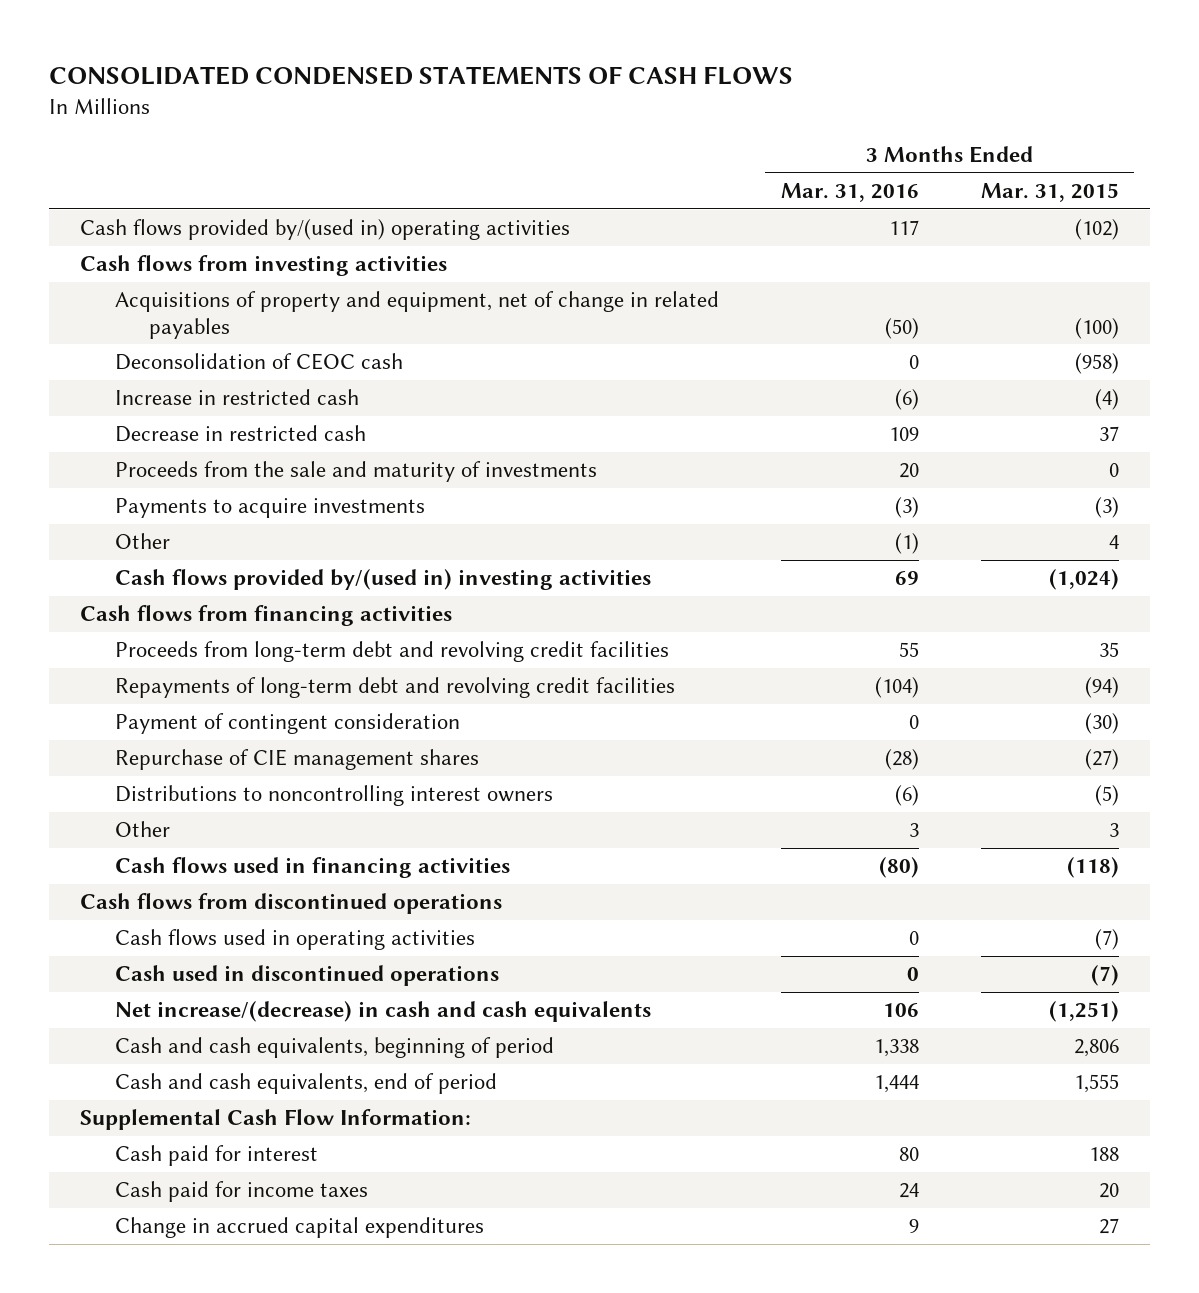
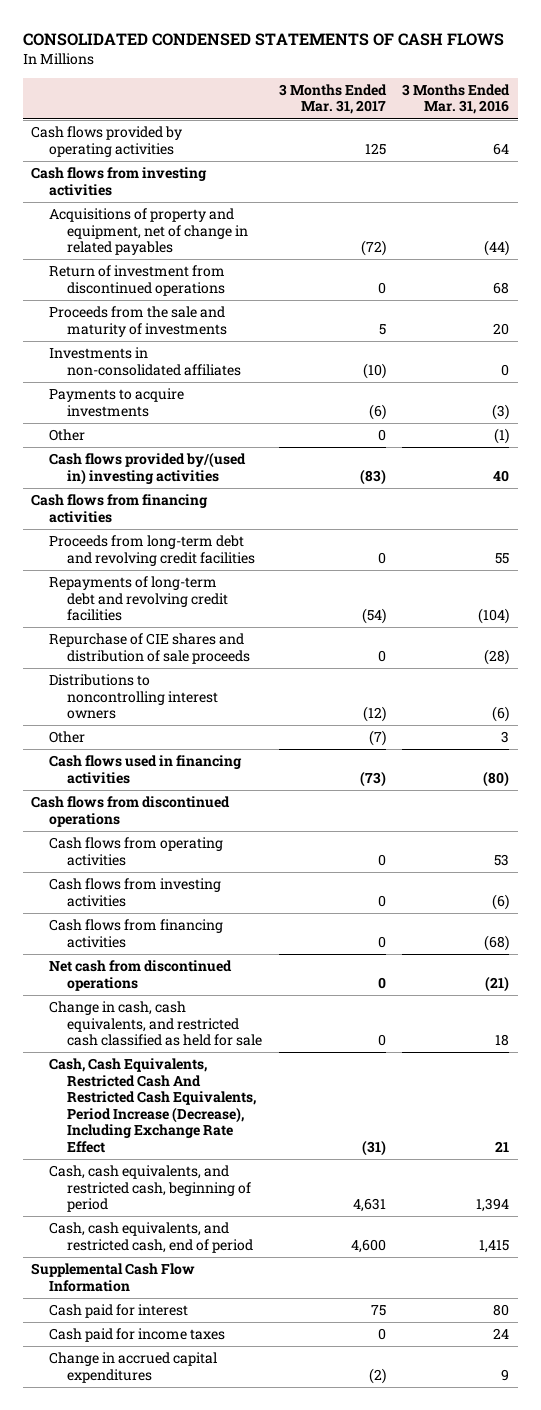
[980,182,1119,202] Mar. 31, 2015 -> none
none -> [278,83,387,115] 3 Months Ended Mar. 31, 2017
[80,219,571,241] Cash flows provided by/(used in) operating activities -> [31,126,183,157] Cash flows provided by operating activities
[888,220,919,236] 117 -> [493,142,510,155] 64
[114,353,403,371] Deconsolidation of CEOC cash -> none
[114,389,359,406] Increase in restricted cash -> none
[114,425,366,443] Decrease in restricted cash -> none
[884,317,919,339] (50) -> [484,240,510,257] (44)
none -> [49,265,226,296] Return of investment from discontinued operations
none -> [49,347,242,376] Investments in non-consolidated affiliates
[894,571,919,586] 69 -> [493,469,510,482] 40
[114,713,460,735] Payment of contingent consideration -> none
[114,749,479,771] Repurchase of CIE management shares -> [49,633,251,664] Repurchase of CIE shares and distribution of sale proceeds
[114,1001,651,1023] Net increase/(decrease) in cash and cash equivalents -> none
[114,929,475,951] Cash flows used in operating activities -> [49,837,224,866] Cash flows from operating activities
[908,931,919,946] 0 -> [494,853,510,866] 53
none -> [49,878,222,907] Cash flows from investing activities
none -> [49,919,224,948] Cash flows from financing activities
[114,965,499,987] Cash used in discontinued operations -> [49,960,233,991] Net cash from discontinued operations
[906,967,919,982] 0 -> [485,975,510,992] (21)
none -> [49,1001,263,1047] Change in cash, cash equivalents, and restricted cash classified as held for sale
none -> [49,1058,257,1153] Cash, Cash Equivalents, Restricted Cash And Restricted Cash Equivalents, Period Increase (Decrease), Including Exchange Rate Effect
[114,1037,554,1059] Cash and cash equivalents, beginning of period -> [49,1165,252,1213] Cash, cash equivalents, and restricted cash, beginning of period
[873,1039,919,1058] 1,338 -> [476,1198,510,1213] 1,394
[114,1073,497,1095] Cash and cash equivalents, end of period -> [49,1222,254,1253] Cash, cash equivalents, and restricted cash, end of period
[873,1075,919,1094] 1,444 -> [479,1239,510,1253] 1,415
[80,1109,472,1131] Supplemental Cash Flow Information: -> [31,1263,196,1292] Supplemental Cash Flow Information

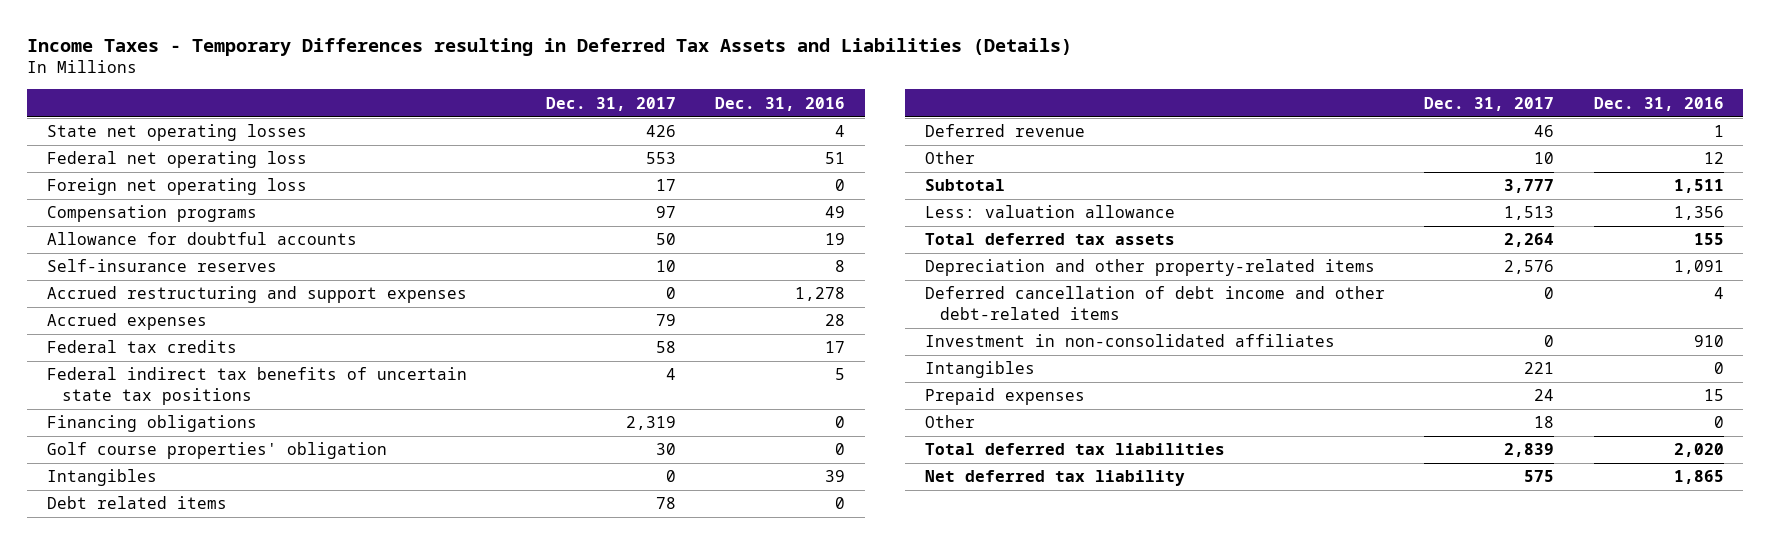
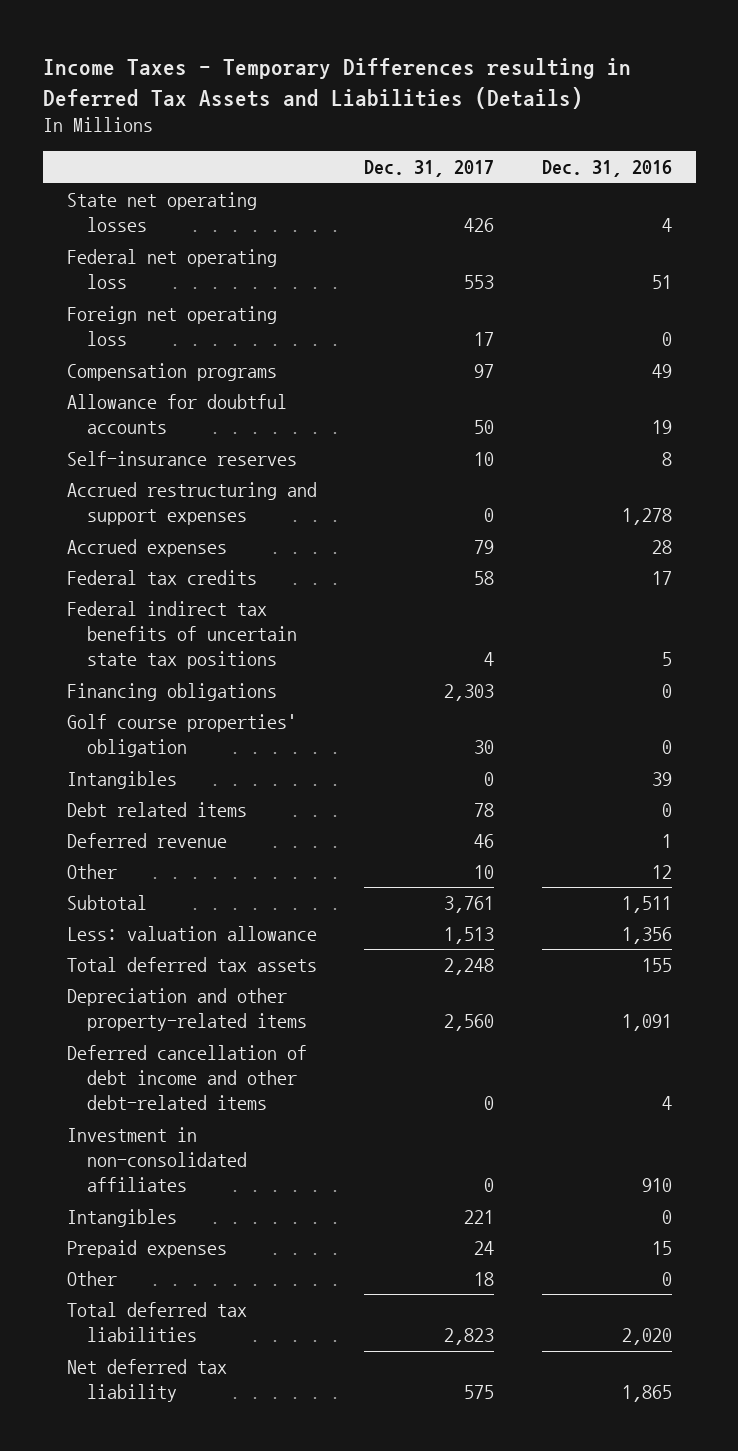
[626,416,677,431] 2,319 -> [444,684,495,702] 2,303
[1504,179,1555,194] 3,777 -> [444,896,495,914] 3,761
[1504,233,1555,248] 2,264 -> [444,958,495,976] 2,248
[1504,260,1555,275] 2,576 -> [444,1014,495,1032] 2,560
[1504,443,1555,458] 2,839 -> [444,1328,495,1346] 2,823

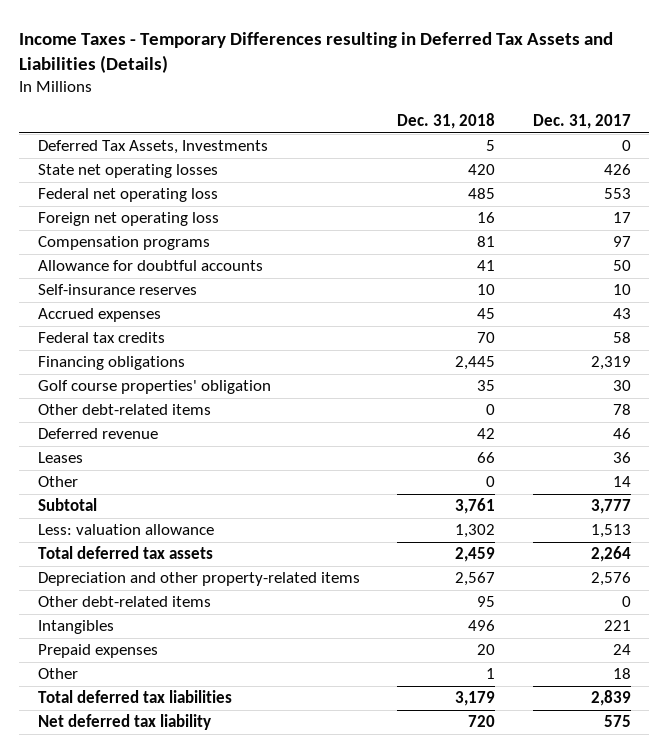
[541,160,672,178] Dec. 31, 2016 -> none
none -> [397,112,496,129] Dec. 31, 2018
none -> [38,140,269,155] Deferred Tax Assets, Investments
[66,482,317,526] Accrued restructuring and support expenses -> none
[474,540,495,555] 79 -> [612,308,631,320] 43
[66,601,298,670] Federal indirect tax benefits of uncertain state tax positions -> none
[444,684,495,702] 2,303 -> [590,356,631,371] 2,319
[66,771,177,790] Intangibles -> none
[66,802,247,818] Debt related items -> [38,404,212,416] Other debt-related items
none -> [38,452,84,464] Leases
[474,865,495,880] 10 -> [612,476,631,488] 14
[444,896,495,914] 3,761 -> [590,499,631,515] 3,777
[66,1127,248,1193] Investment in non-consolidated affiliates -> none
[444,958,495,976] 2,248 -> [590,546,631,563] 2,264
[444,1014,495,1032] 2,560 -> [590,572,631,587] 2,576
[66,1045,307,1111] Deferred cancellation of debt income and other debt-related items -> [38,596,212,608] Other debt-related items
[444,1328,495,1346] 2,823 -> [590,690,631,707] 2,839

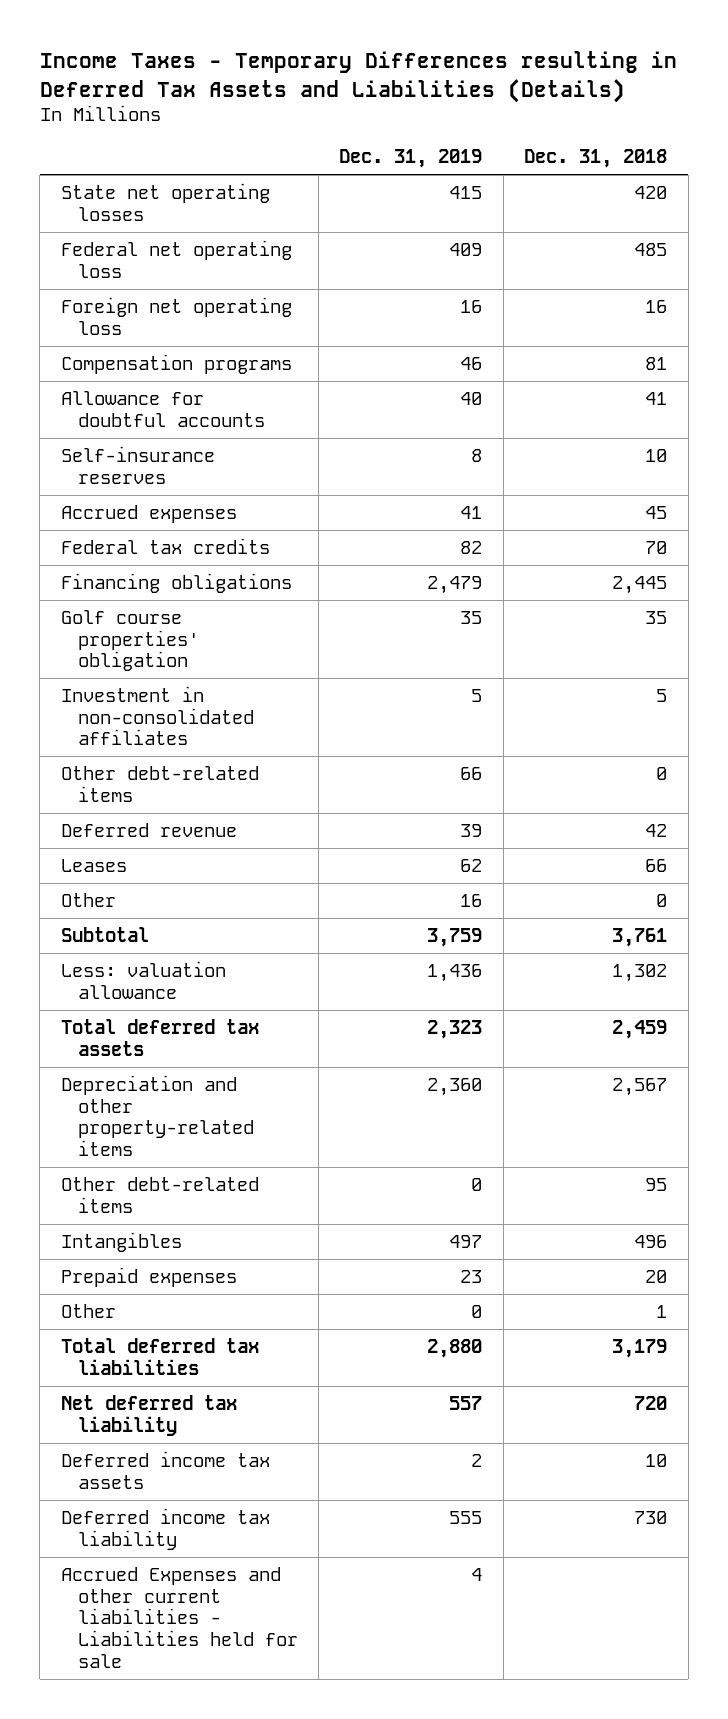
[532,113,631,129] Dec. 31, 2017 -> none
none -> [339,149,483,169] Dec. 31, 2019
[38,140,269,155] Deferred Tax Assets, Investments -> none
none -> [60,685,254,746] Investment in non-consolidated affiliates
none -> [60,1450,270,1489] Deferred income tax assets
none -> [60,1507,270,1550] Deferred income tax liability
none -> [60,1566,298,1669] Accrued Expenses and other current liabilities - Liabilities held for sale

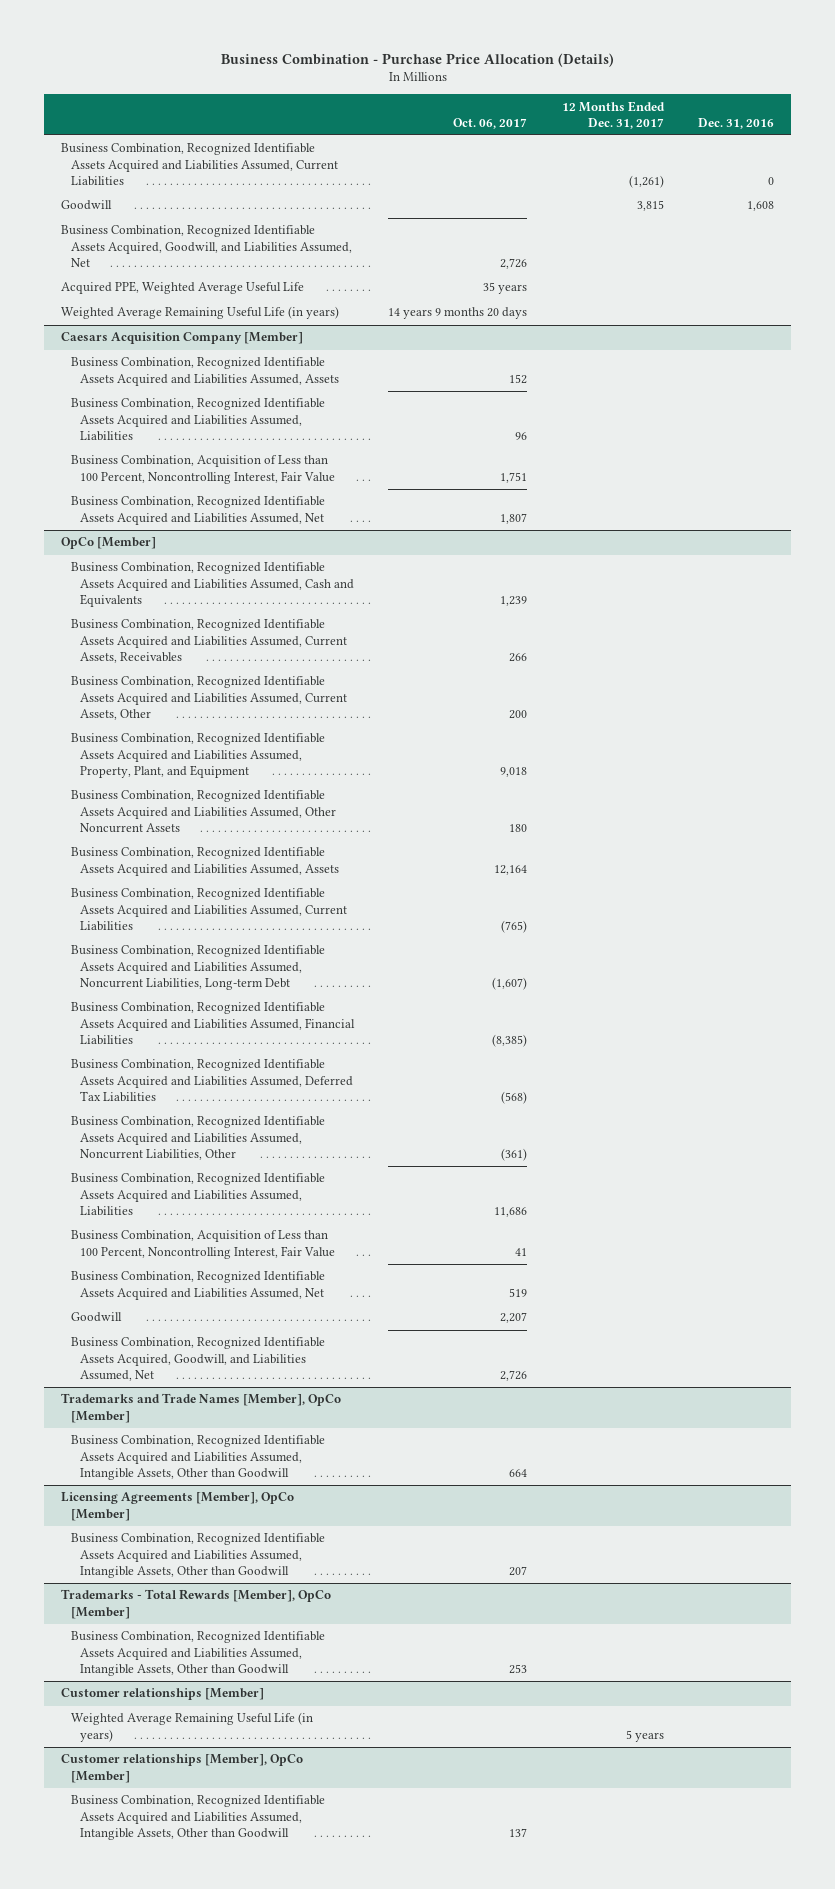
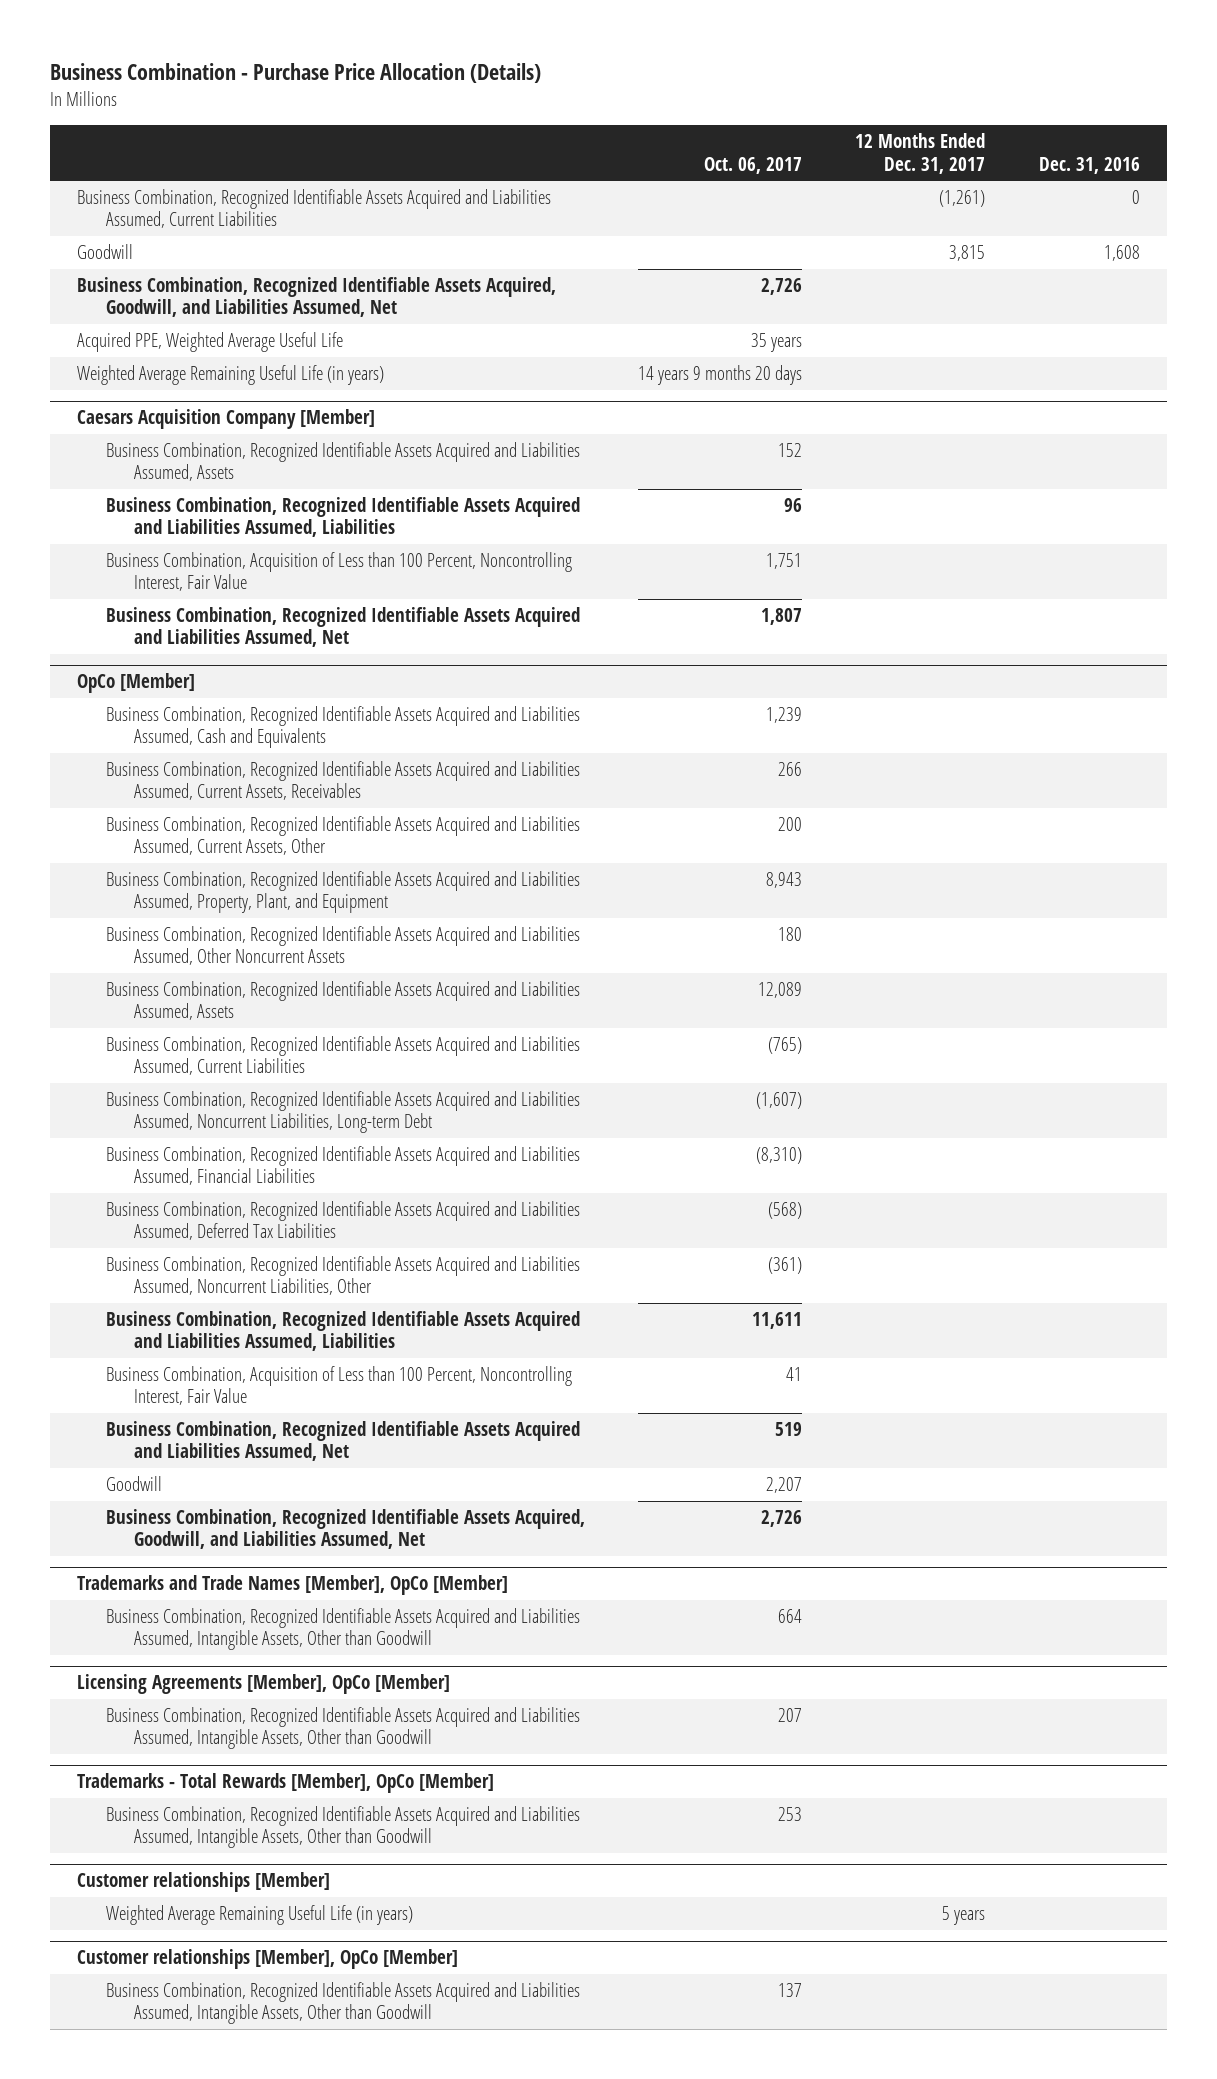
[500,766,528,777] 9,018 -> [766,872,803,889] 8,943
[494,864,528,875] 12,164 -> [758,982,803,999] 12,089
[492,1033,528,1047] (8,385) -> [756,1147,803,1165] (8,310)
[494,1206,528,1217] 11,686 -> [752,1312,803,1330] 11,611

